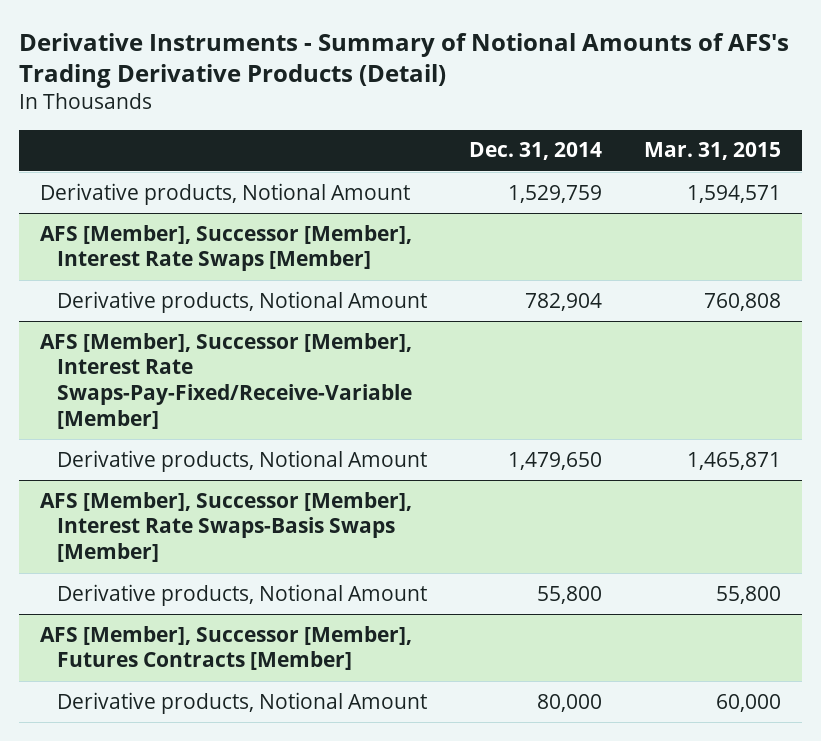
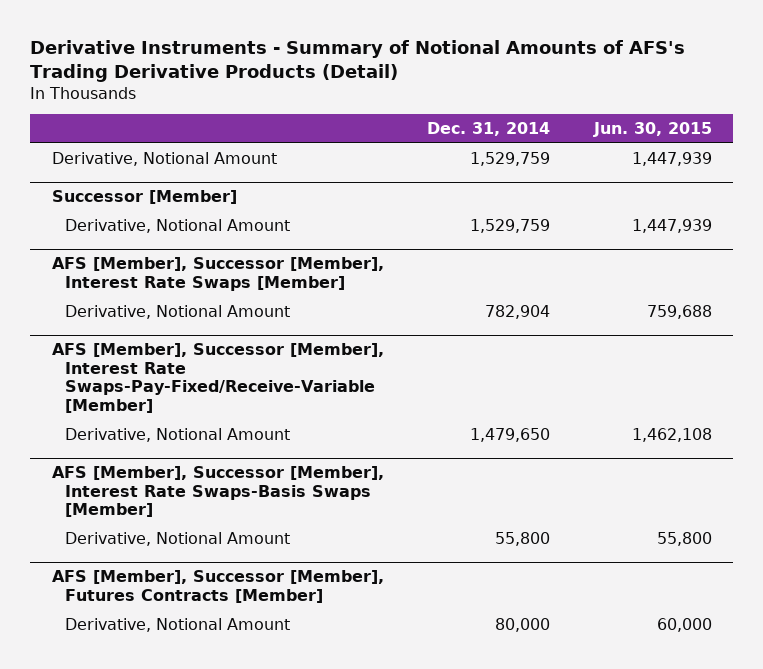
[644,142,782,161] Mar. 31, 2015 -> none
none -> [592,122,712,138] Jun. 30, 2015
[40,182,411,205] Derivative products, Notional Amount -> [51,152,277,167] Derivative, Notional Amount
none -> [51,190,237,205] Successor [Member]
none -> [65,219,291,234] Derivative, Notional Amount
[56,290,427,313] Derivative products, Notional Amount -> [65,305,291,320] Derivative, Notional Amount
[56,449,427,472] Derivative products, Notional Amount -> [65,428,291,443] Derivative, Notional Amount
[56,583,427,606] Derivative products, Notional Amount -> [65,532,291,547] Derivative, Notional Amount
[56,691,427,714] Derivative products, Notional Amount -> [65,618,291,633] Derivative, Notional Amount

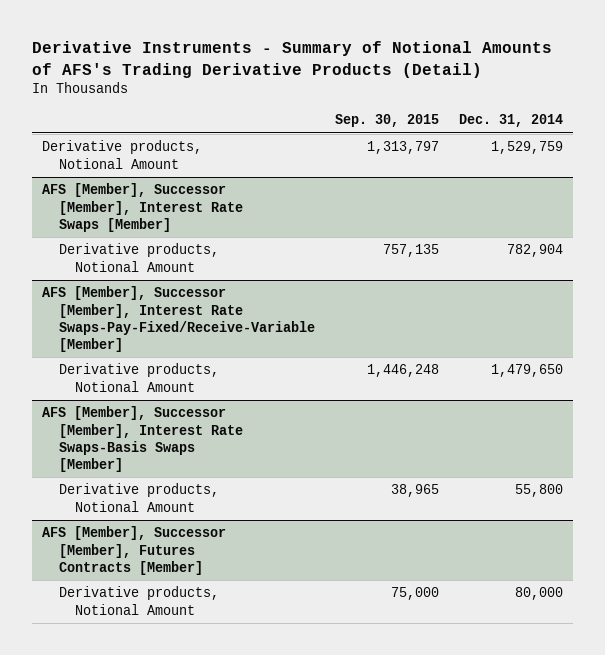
[592,122,712,138] Jun. 30, 2015 -> none
none -> [334,114,439,128] Sep. 30, 2015
[51,190,237,205] Successor [Member] -> none
[65,219,291,234] Derivative, Notional Amount -> none
[51,152,277,167] Derivative, Notional Amount -> [42,140,203,169] Derivative products, Notional Amount
[65,305,291,320] Derivative, Notional Amount -> [58,243,219,272] Derivative products, Notional Amount
[65,428,291,443] Derivative, Notional Amount -> [58,363,219,392] Derivative products, Notional Amount
[65,532,291,547] Derivative, Notional Amount -> [58,483,219,512] Derivative products, Notional Amount
[65,618,291,633] Derivative, Notional Amount -> [58,586,219,615] Derivative products, Notional Amount

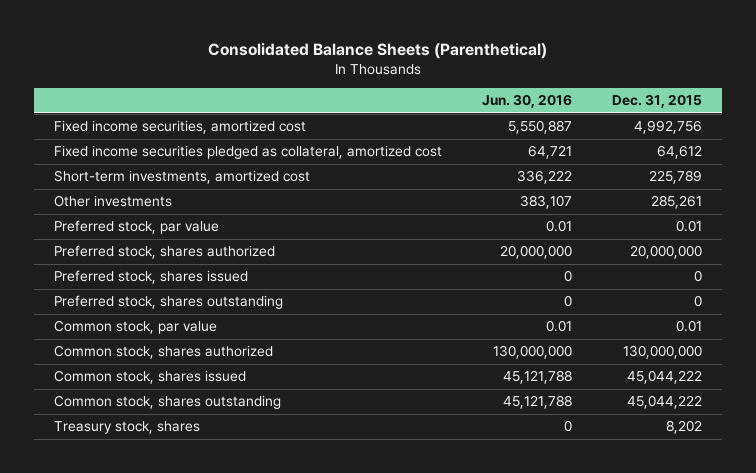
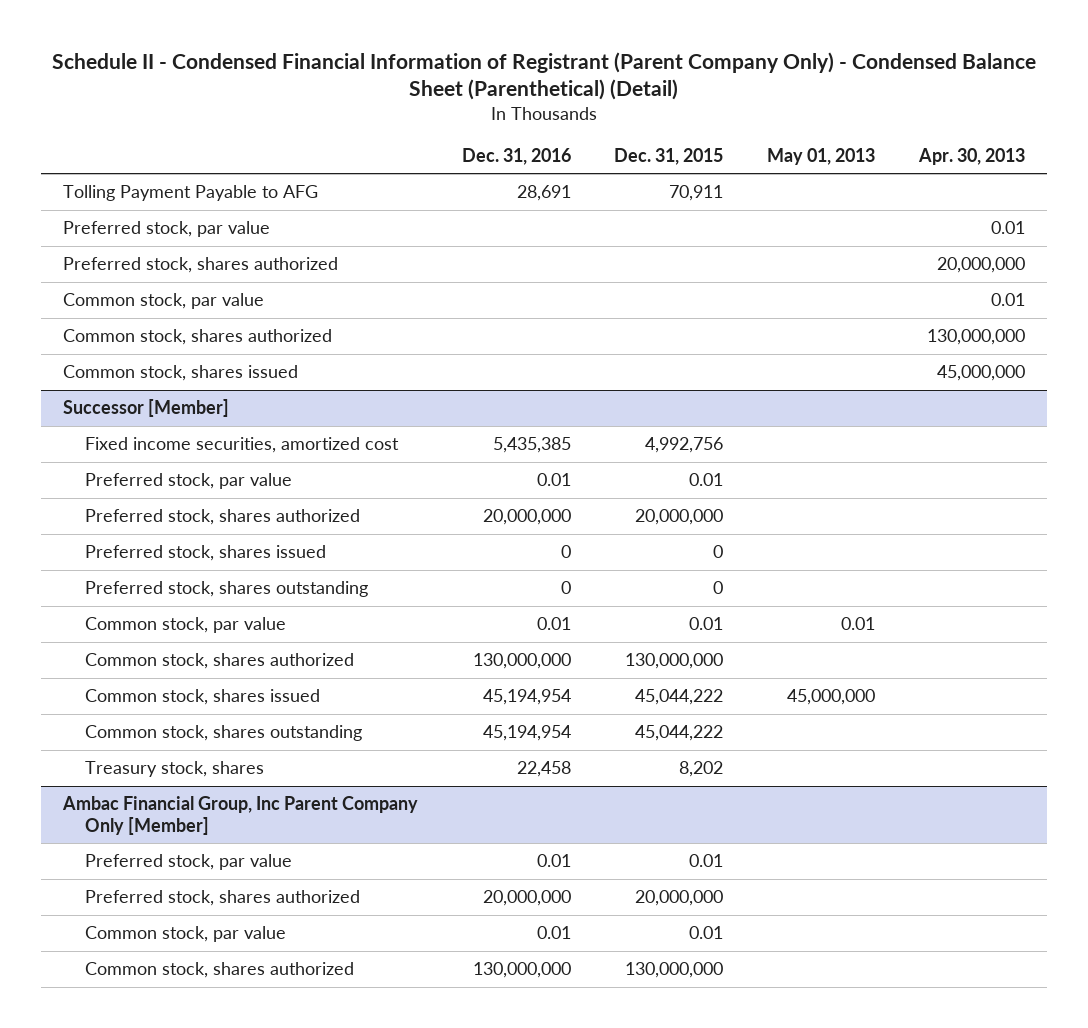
[207,43,547,60] Consolidated Balance Sheets (Parenthetical) -> [51,51,1036,101] Schedule II - Condensed Financial Information of Registrant (Parent Company Only) - Condensed Balance Sheet (Parenthetical) (Detail)
[481,94,572,109] Jun. 30, 2016 -> none
none -> [461,147,571,165] Dec. 31, 2016
none -> [766,147,875,165] May 01, 2013
none -> [917,147,1025,165] Apr. 30, 2013
none -> [62,185,318,202] Tolling Payment Payable to AFG
none -> [62,221,270,238] Preferred stock, par value
none -> [62,257,338,274] Preferred stock, shares authorized
none -> [62,293,264,310] Common stock, par value
none -> [62,329,332,346] Common stock, shares authorized
none -> [62,365,298,382] Common stock, shares issued
none -> [62,399,229,418] Successor [Member]
[53,145,442,160] Fixed income securities pledged as collateral, amortized cost -> none
[53,170,310,185] Short-term investments, amortized cost -> none
[53,195,172,208] Other investments -> none
none -> [61,796,418,835] Ambac Financial Group, Inc Parent Company Only [Member]
none -> [85,854,293,871] Preferred stock, par value
none -> [85,890,361,907] Preferred stock, shares authorized
none -> [85,926,287,943] Common stock, par value
none -> [85,962,355,979] Common stock, shares authorized

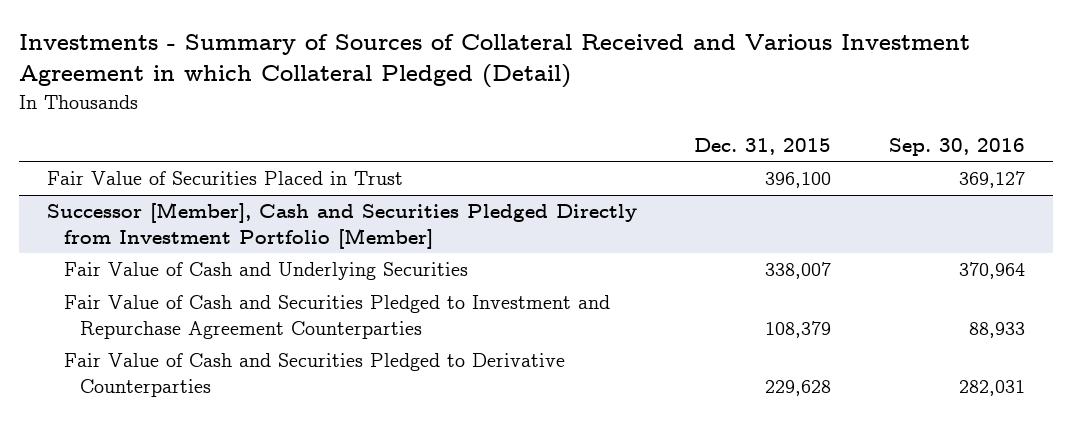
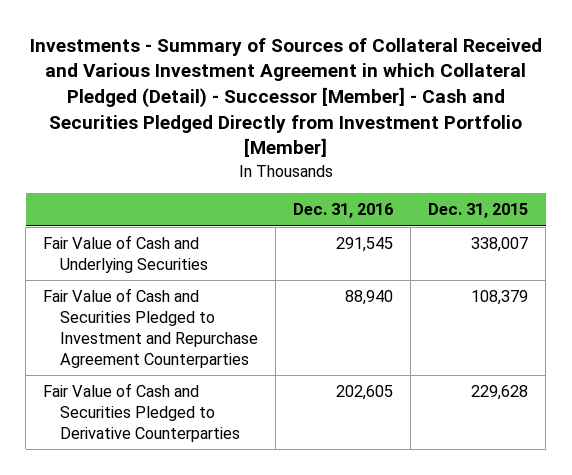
[18,34,970,89] Investments - Summary of Sources of Collateral Received and Various Investment Agreement in which Collateral Pledged (Detail) -> [29,37,542,158] Investments - Summary of Sources of Collateral Received and Various Investment Agreement in which Collateral Pledged (Detail) - Successor [Member] - Cash and Securities Pledged Directly from Investment Portfolio [Member]
[888,138,1025,157] Sep. 30, 2016 -> none
none -> [292,203,393,219] Dec. 31, 2016
[47,171,404,186] Fair Value of Securities Placed in Trust -> none
[47,202,638,249] Successor [Member], Cash and Securities Pledged Directly from Investment Portfolio [Member] -> none

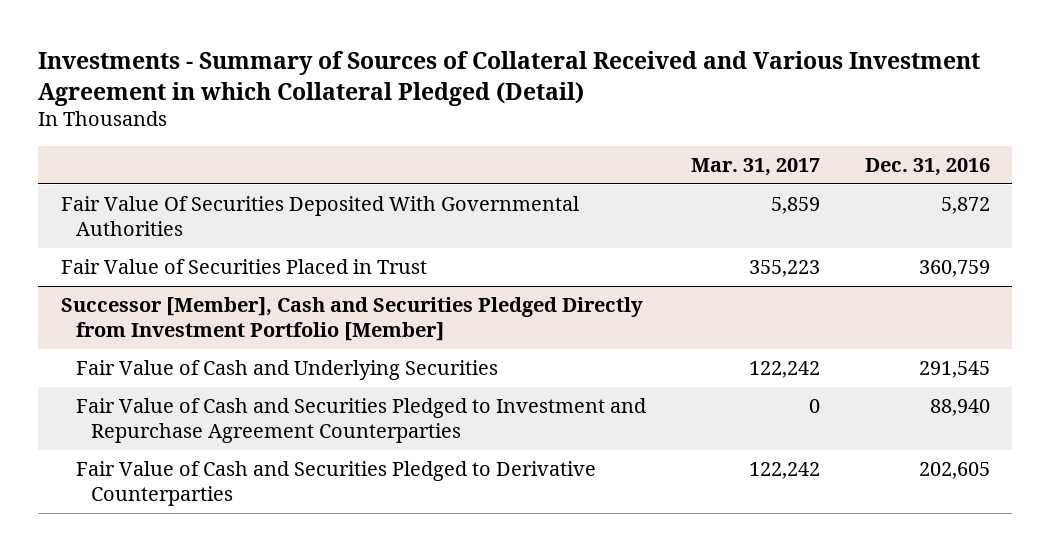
[29,37,542,158] Investments - Summary of Sources of Collateral Received and Various Investment Agreement in which Collateral Pledged (Detail) - Successor [Member] - Cash and Securities Pledged Directly from Investment Portfolio [Member] -> [38,50,981,106] Investments - Summary of Sources of Collateral Received and Various Investment Agreement in which Collateral Pledged (Detail)
[428,203,529,219] Dec. 31, 2015 -> none
none -> [690,158,820,177] Mar. 31, 2017
none -> [60,195,579,236] Fair Value Of Securities Deposited With Governmental Authorities
none -> [60,258,427,274] Fair Value of Securities Placed in Trust
none -> [60,296,643,341] Successor [Member], Cash and Securities Pledged Directly from Investment Portfolio [Member]

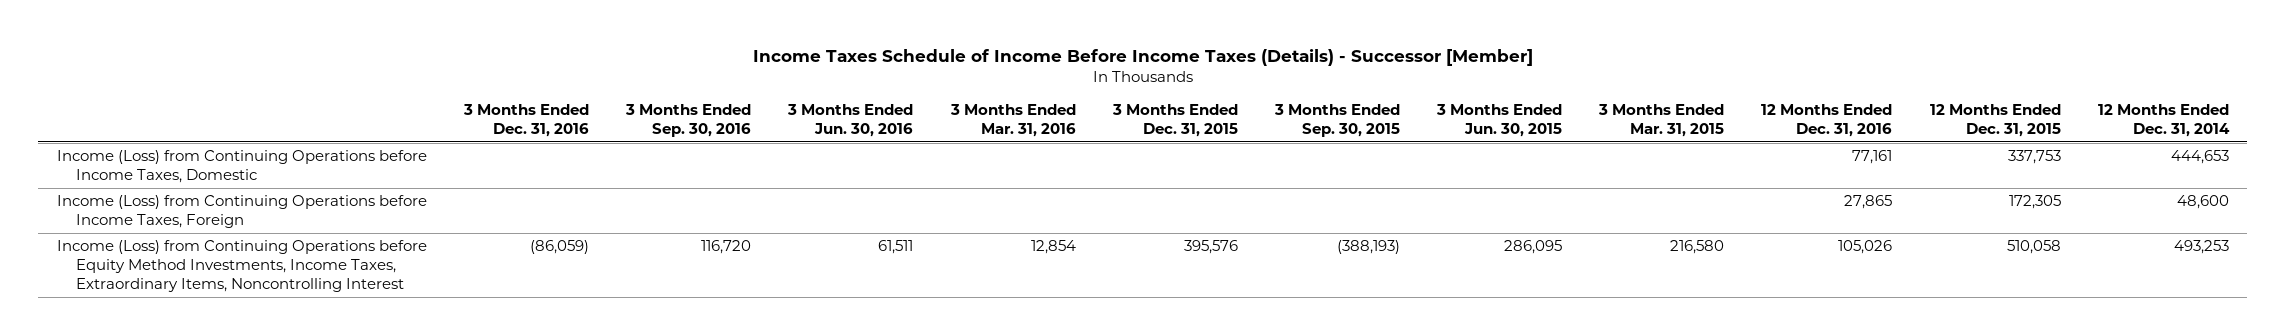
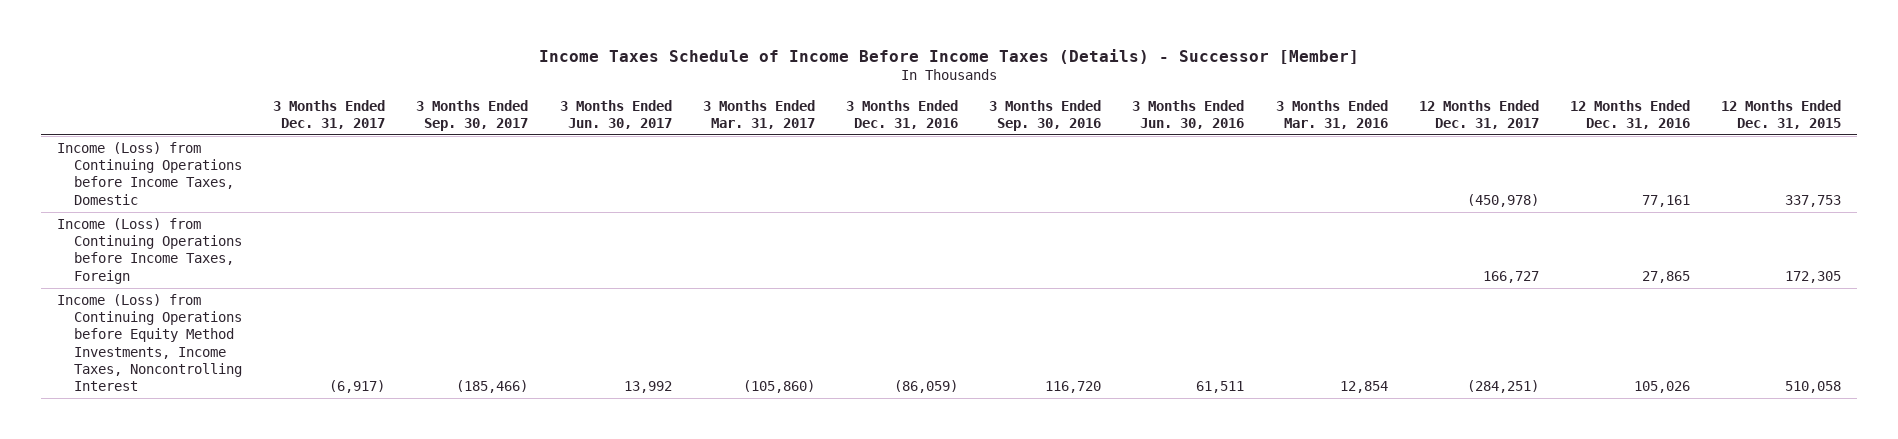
[1111,104,1238,137] 3 Months Ended Dec. 31, 2015 -> none
[1273,104,1400,137] 3 Months Ended Sep. 30, 2015 -> none
[1436,104,1563,137] 3 Months Ended Jun. 30, 2015 -> none
[1598,104,1725,137] 3 Months Ended Mar. 31, 2015 -> none
[2097,104,2230,137] 12 Months Ended Dec. 31, 2014 -> none
none -> [273,99,386,129] 3 Months Ended Dec. 31, 2017
none -> [416,99,529,131] 3 Months Ended Sep. 30, 2017
none -> [559,99,672,129] 3 Months Ended Jun. 30, 2017
none -> [702,99,815,129] 3 Months Ended Mar. 31, 2017
none -> [1418,99,1539,129] 12 Months Ended Dec. 31, 2017
[56,240,427,292] Income (Loss) from Continuing Operations before Equity Method Investments, Income Taxes, Extraordinary Items, Noncontrolling Interest -> [57,293,242,391] Income (Loss) from Continuing Operations before Equity Method Investments, Income Taxes, Noncontrolling Interest

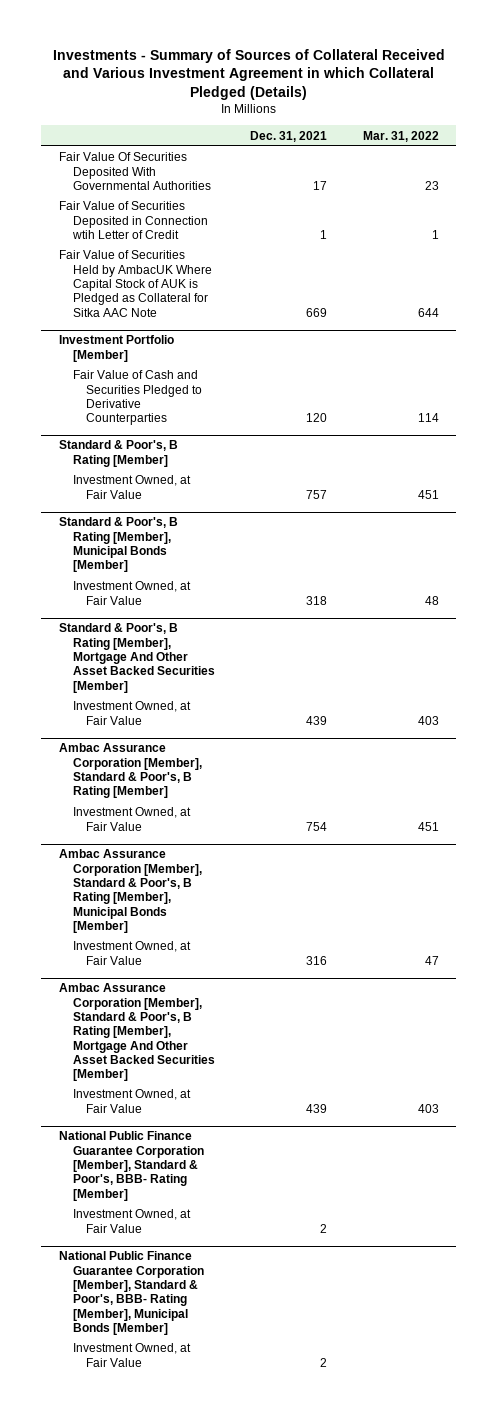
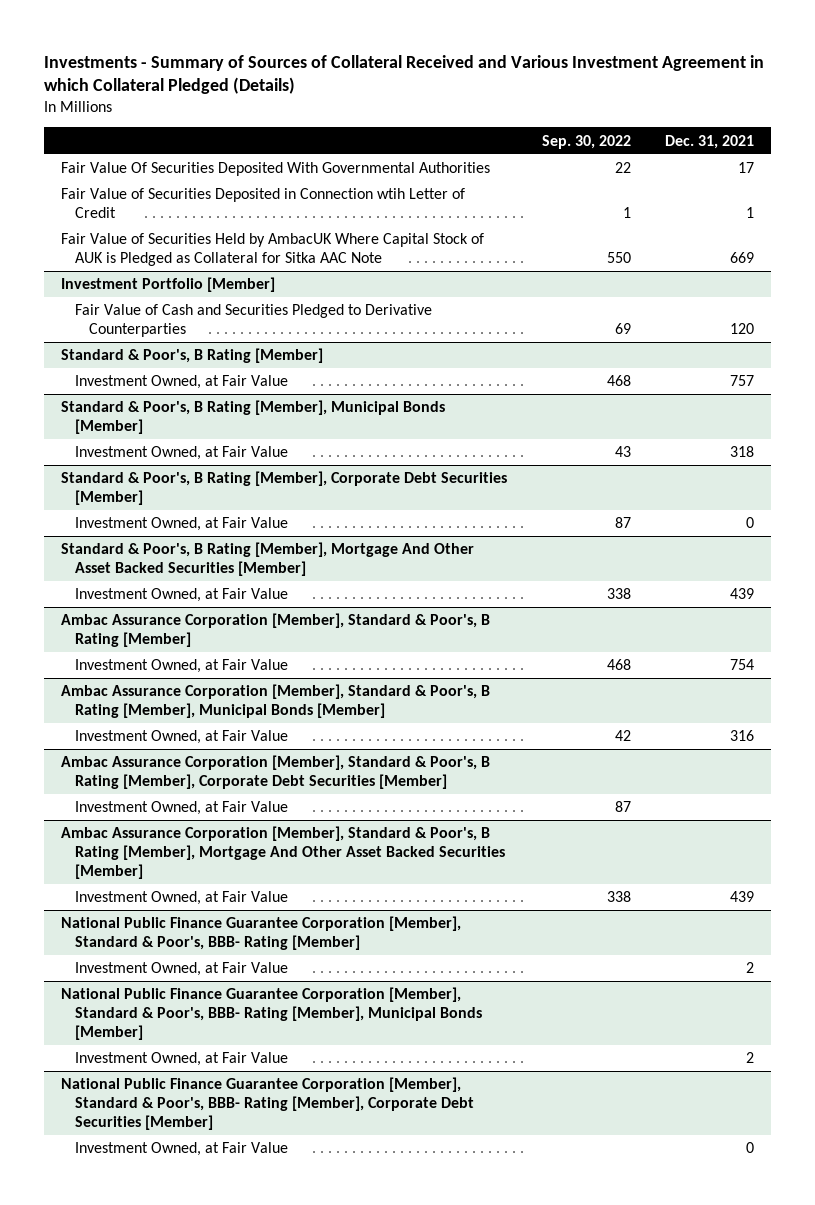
[362,130,439,142] Mar. 31, 2022 -> none
none -> [541,134,631,149] Sep. 30, 2022
none -> [61,471,508,505] Standard & Poor's, B Rating [Member], Corporate Debt Securities [Member]
none -> [75,517,289,532] Investment Owned, at Fair Value
none -> [61,755,491,789] Ambac Assurance Corporation [Member], Standard & Poor's, B Rating [Member], Corporate Debt Securities [Member]
none -> [75,801,289,816] Investment Owned, at Fair Value
none -> [61,1077,475,1130] National Public Finance Guarantee Corporation [Member], Standard & Poor's, BBB- Rating [Member], Corporate Debt Securities [Member]
none -> [75,1142,289,1157] Investment Owned, at Fair Value

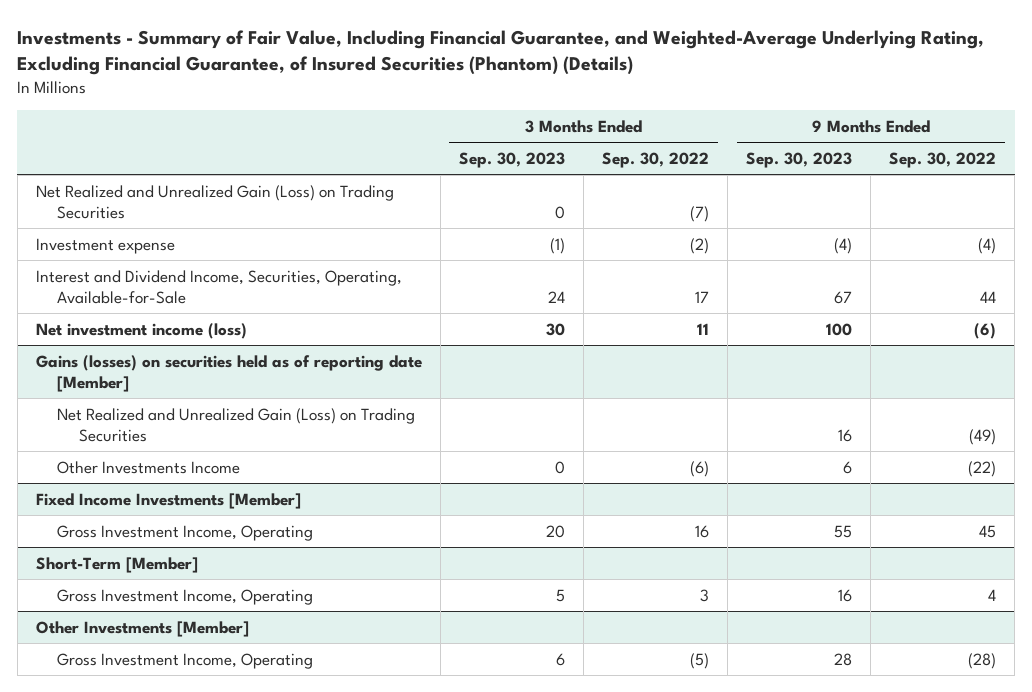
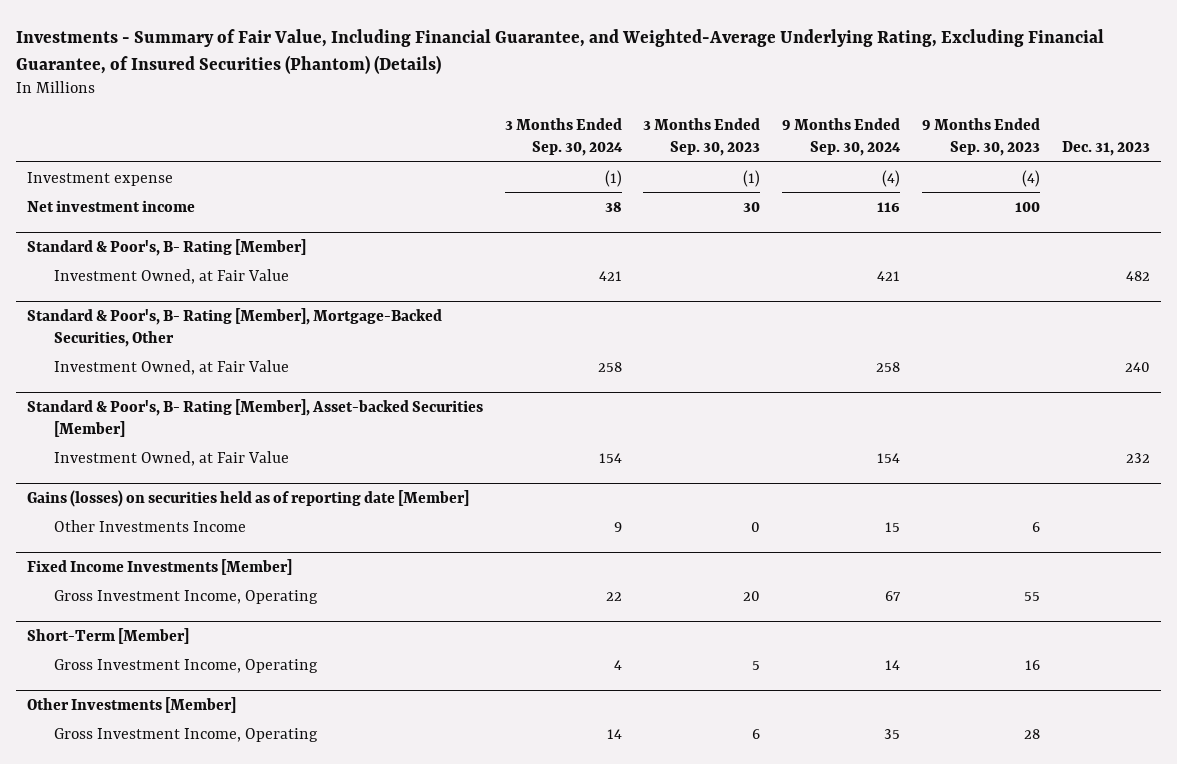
[601,151,709,168] Sep. 30, 2022 -> none
[889,151,997,168] Sep. 30, 2022 -> none
none -> [504,118,623,157] 3 Months Ended Sep. 30, 2024
none -> [782,118,902,157] 9 Months Ended Sep. 30, 2024
none -> [1061,141,1150,157] Dec. 31, 2023
[35,184,394,219] Net Realized and Unrealized Gain (Loss) on Trading Securities -> none
[35,269,402,304] Interest and Dividend Income, Securities, Operating, Available-for-Sale -> none
[35,322,247,339] Net investment income (loss) -> [26,199,195,212] Net investment income
none -> [26,238,306,256] Standard & Poor's, B- Rating [Member]
none -> [53,268,289,284] Investment Owned, at Fair Value
none -> [26,307,442,347] Standard & Poor's, B- Rating [Member], Mortgage-Backed Securities, Other
none -> [53,359,289,375] Investment Owned, at Fair Value
none -> [26,398,483,437] Standard & Poor's, B- Rating [Member], Asset-backed Securities [Member]
none -> [53,450,289,466] Investment Owned, at Fair Value
[57,407,416,442] Net Realized and Unrealized Gain (Loss) on Trading Securities -> none

